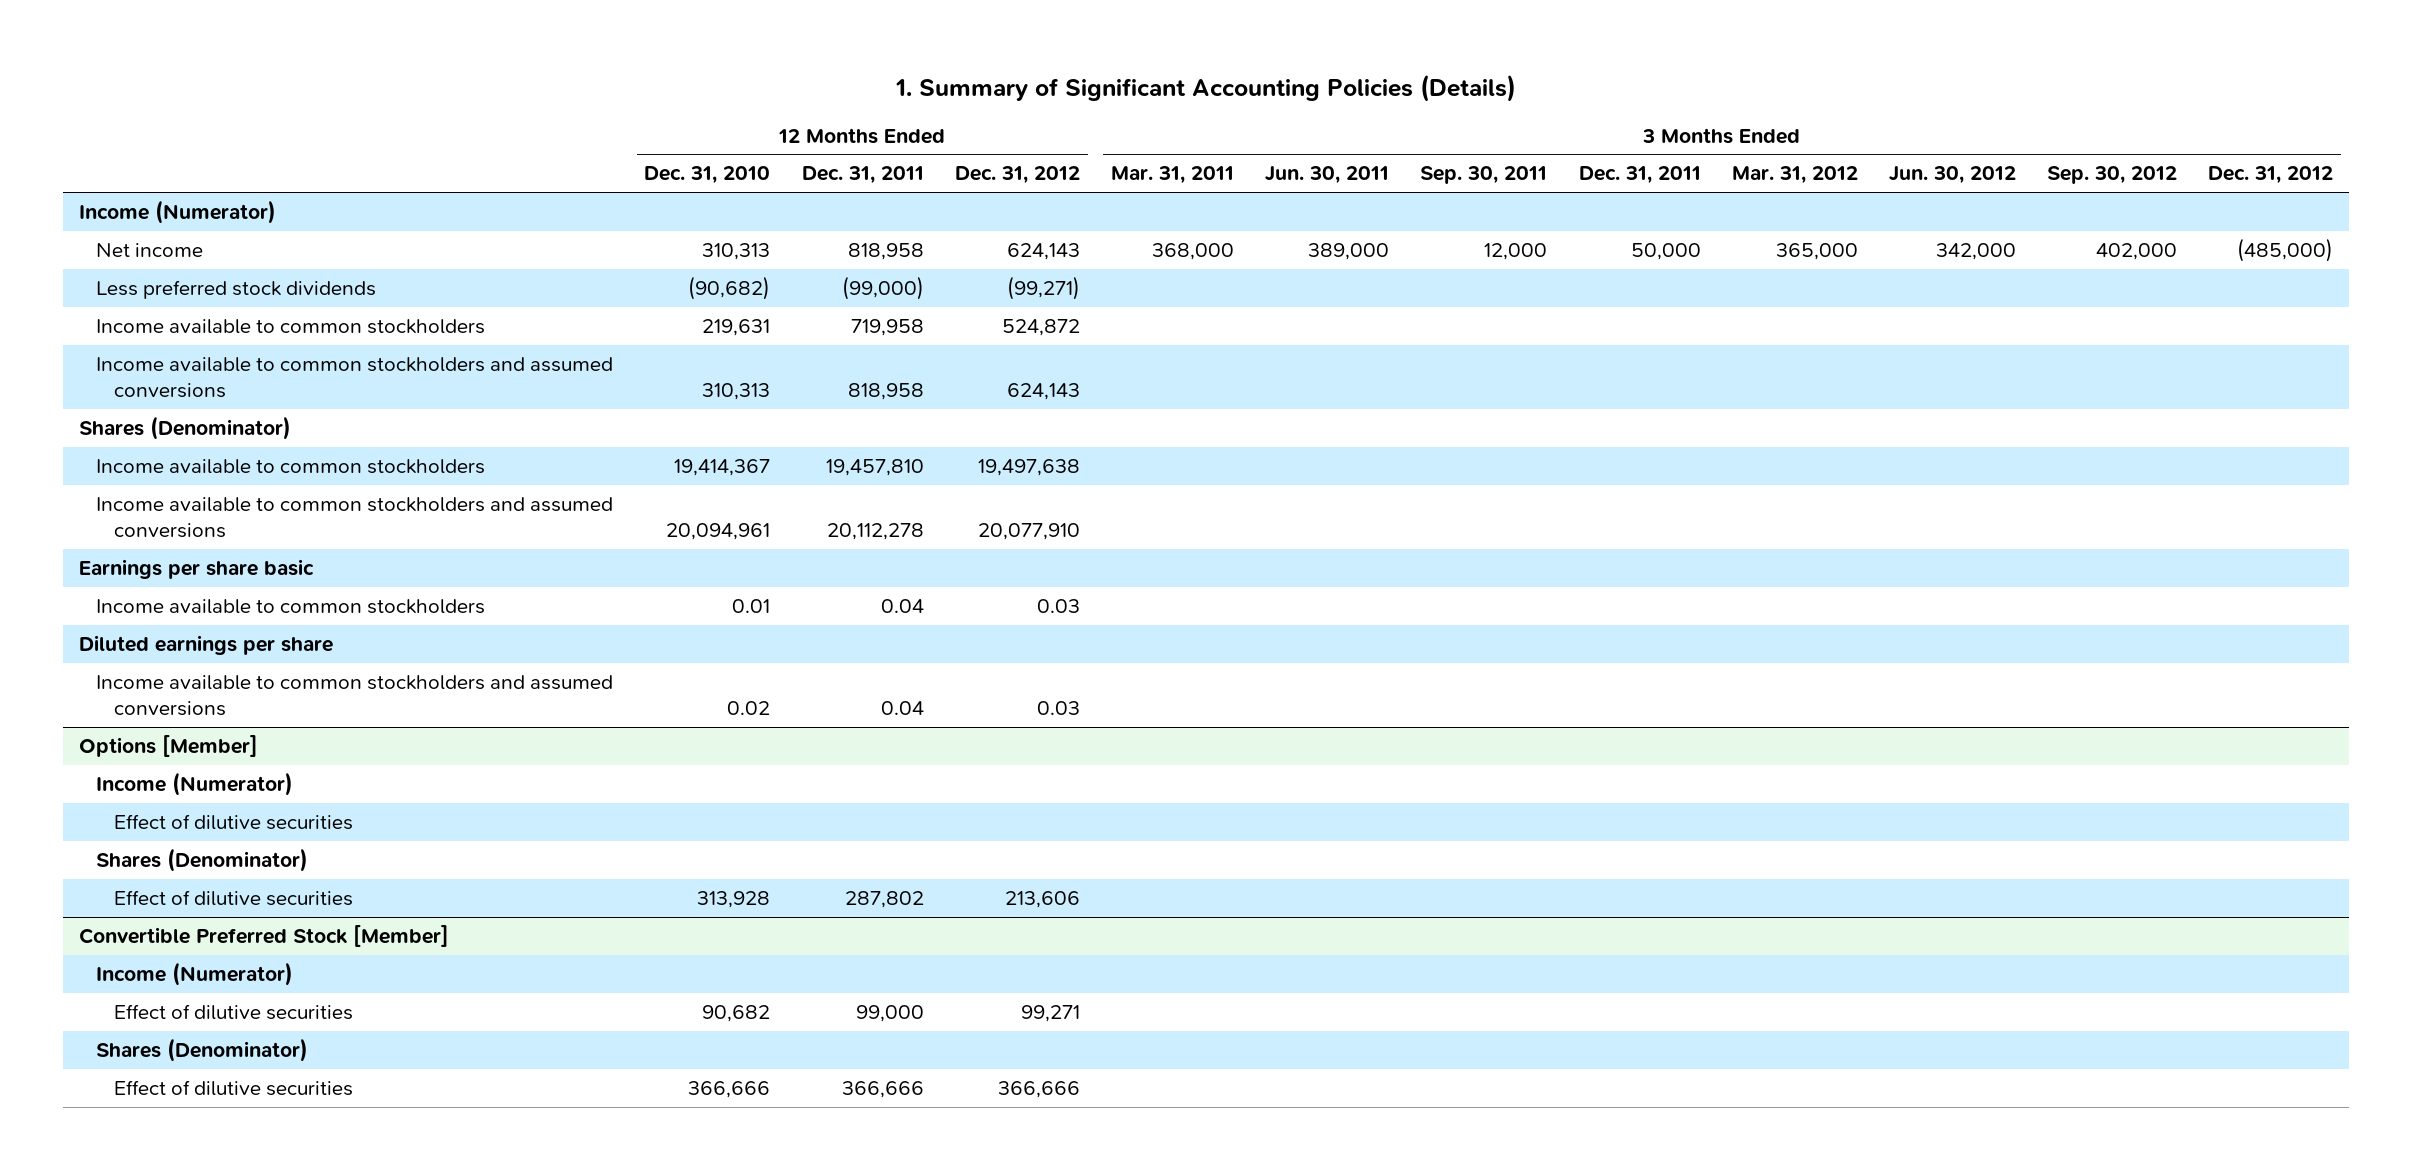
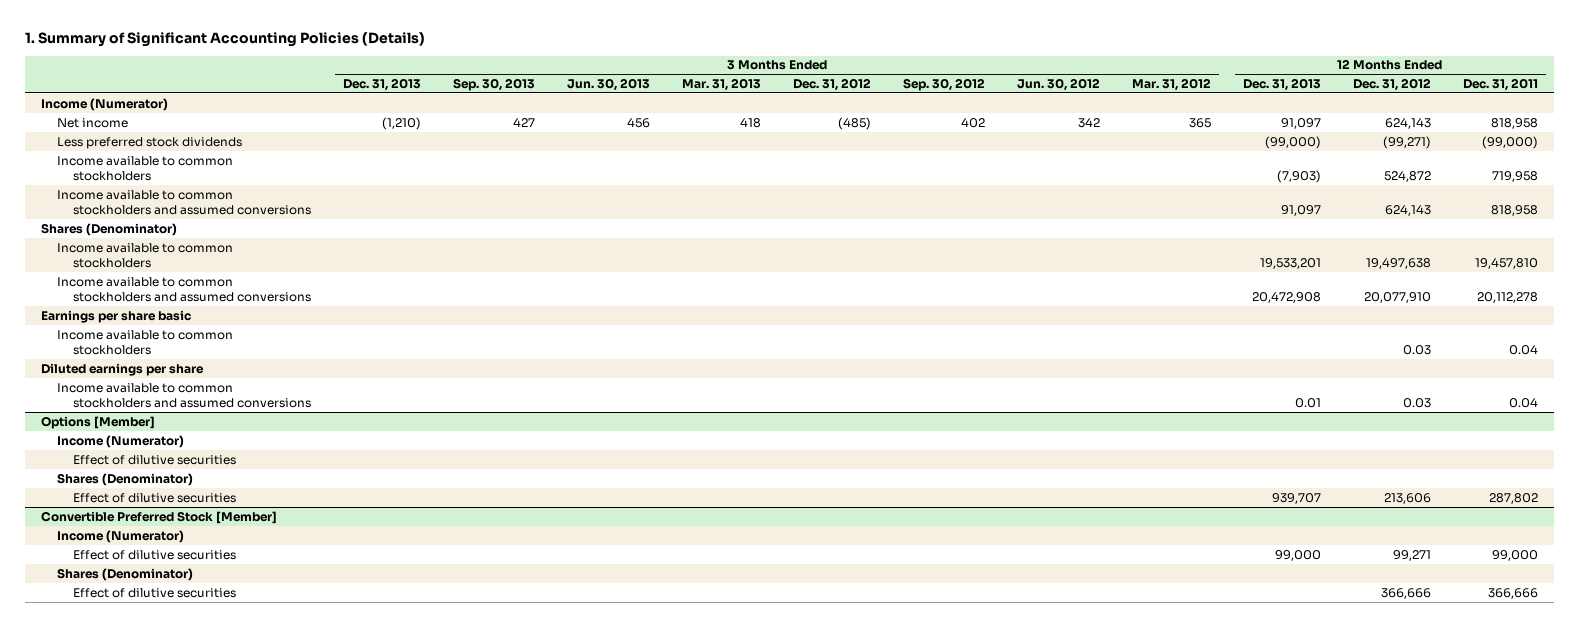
[644,166,771,185] Dec. 31, 2010 -> none
[1110,166,1234,185] Mar. 31, 2011 -> none
[1265,166,1390,185] Jun. 30, 2011 -> none
[1420,166,1548,185] Sep. 30, 2011 -> none
[1578,166,1701,185] Dec. 31, 2011 -> none
none -> [342,78,421,92] Dec. 31, 2013
none -> [452,78,535,92] Sep. 30, 2013
none -> [566,78,650,92] Jun. 30, 2013
none -> [681,78,761,92] Mar. 31, 2013
none -> [1242,78,1321,92] Dec. 31, 2013
[1775,242,1858,260] 365,000 -> [1188,117,1211,128] 365
[1935,242,2016,260] 342,000 -> [1077,117,1100,128] 342
[2096,242,2178,260] 402,000 -> [960,117,985,128] 402
[2237,237,2334,262] (485,000) -> [837,116,871,130] (485)

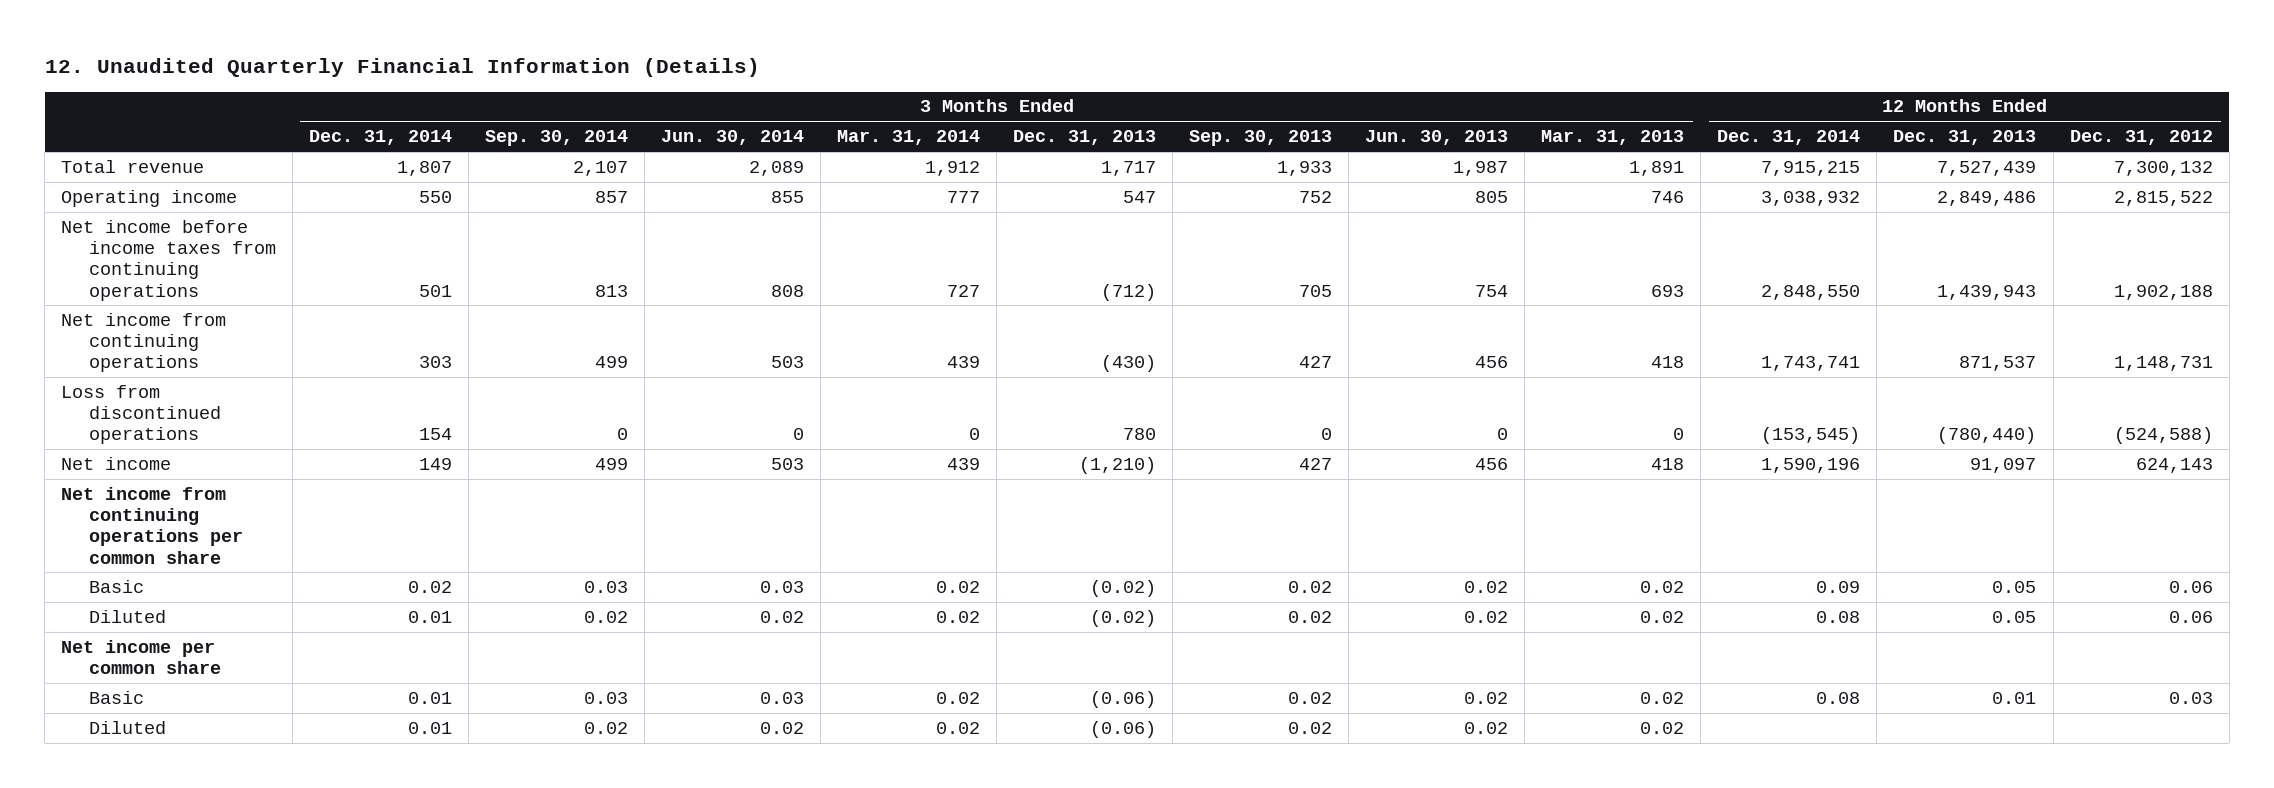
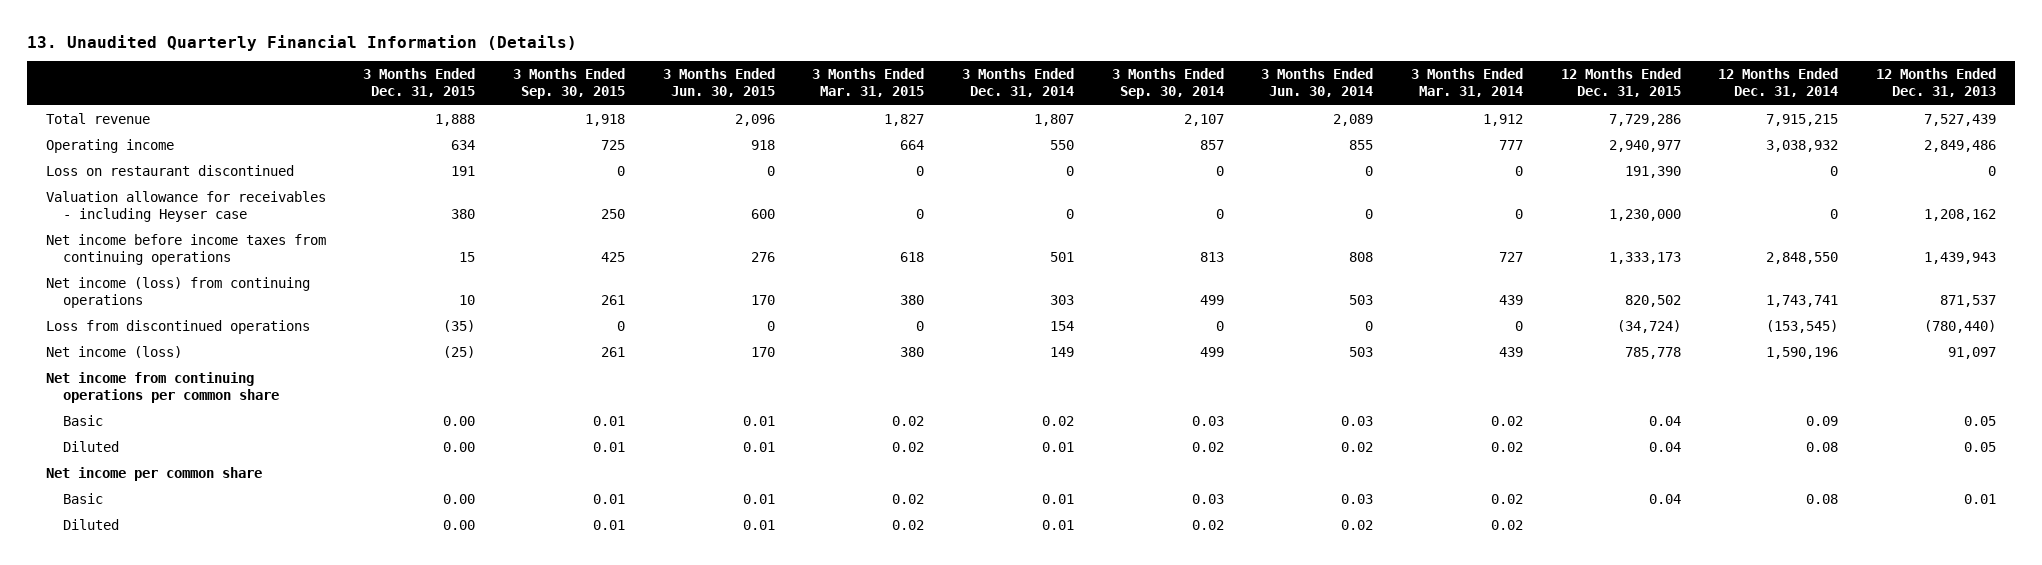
[44,58,760,78] 12. Unaudited Quarterly Financial Information (Details) -> [26,34,577,51] 13. Unaudited Quarterly Financial Information (Details)
[1013,130,1157,146] Dec. 31, 2013 -> none
[1189,130,1333,147] Sep. 30, 2013 -> none
[1365,130,1509,146] Jun. 30, 2013 -> none
[1541,130,1685,146] Mar. 31, 2013 -> none
[2069,130,2213,146] Dec. 31, 2012 -> none
none -> [363,68,476,98] 3 Months Ended Dec. 31, 2015
none -> [513,68,626,100] 3 Months Ended Sep. 30, 2015
none -> [662,68,775,98] 3 Months Ended Jun. 30, 2015
none -> [812,68,925,98] 3 Months Ended Mar. 31, 2015
none -> [1560,68,1681,98] 12 Months Ended Dec. 31, 2015
none -> [45,165,294,177] Loss on restaurant discontinued
none -> [45,191,326,222] Valuation allowance for receivables - including Heyser case
[61,312,227,373] Net income from continuing operations -> [45,277,310,308] Net income (loss) from continuing operations
[61,456,172,470] Net income -> [45,346,182,359] Net income (loss)

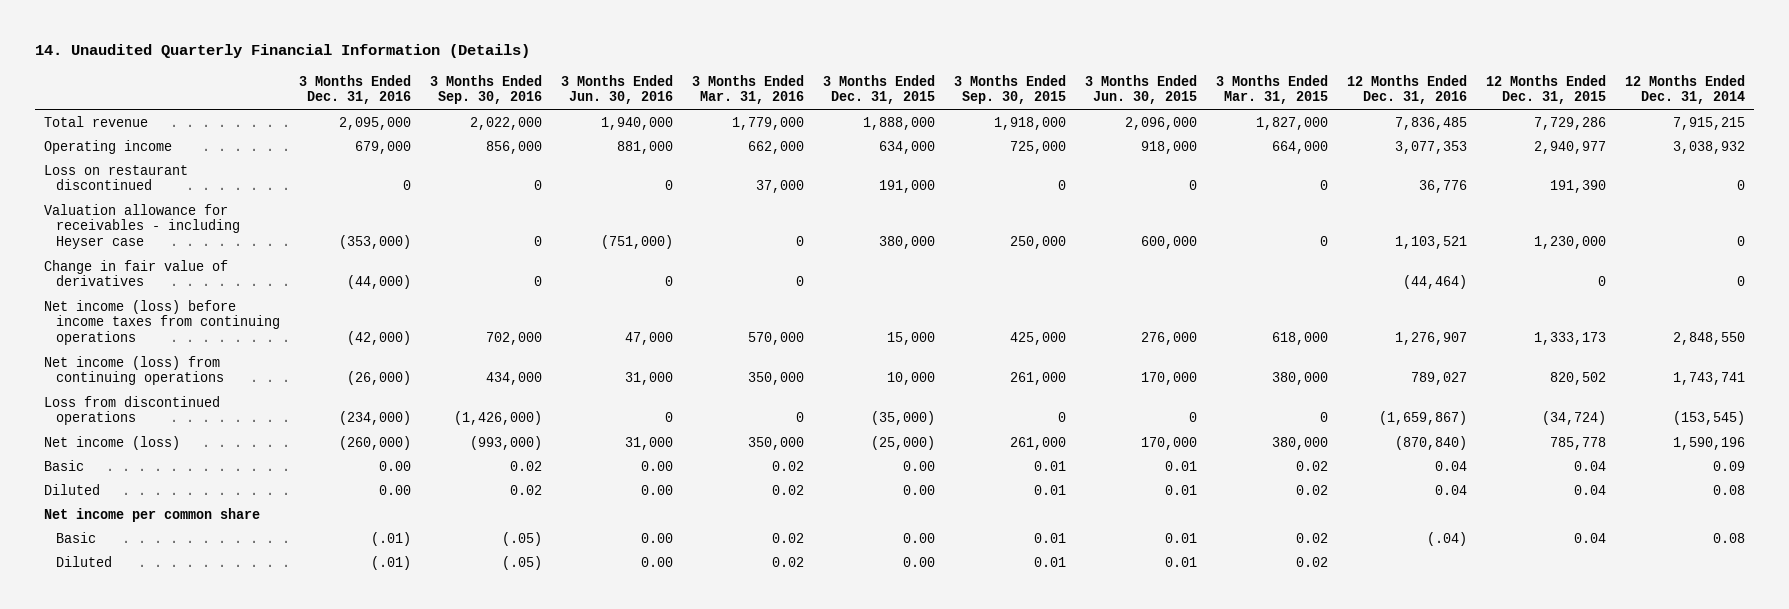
[26,34,577,51] 13. Unaudited Quarterly Financial Information (Details) -> [34,44,530,59] 14. Unaudited Quarterly Financial Information (Details)
[962,68,1075,98] 3 Months Ended Dec. 31, 2014 -> none
[1111,68,1224,100] 3 Months Ended Sep. 30, 2014 -> none
[1261,68,1374,98] 3 Months Ended Jun. 30, 2014 -> none
[1411,68,1524,98] 3 Months Ended Mar. 31, 2014 -> none
[1876,68,1997,98] 12 Months Ended Dec. 31, 2013 -> none
none -> [299,74,412,105] 3 Months Ended Dec. 31, 2016
none -> [430,74,543,105] 3 Months Ended Sep. 30, 2016
none -> [561,74,674,105] 3 Months Ended Jun. 30, 2016
none -> [692,74,805,105] 3 Months Ended Mar. 31, 2016
none -> [1346,74,1467,105] 12 Months Ended Dec. 31, 2016
[45,372,280,403] Net income from continuing operations per common share -> none
[435,114,476,127] 1,888 -> [863,116,936,130] 1,888,000
[585,114,626,127] 1,918 -> [994,116,1067,130] 1,918,000
[734,114,775,127] 2,096 -> [1125,116,1198,130] 2,096,000
[884,114,925,127] 1,827 -> [1255,116,1328,130] 1,827,000
[451,140,476,151] 634 -> [879,140,936,154] 634,000
[601,140,626,151] 725 -> [1010,140,1067,154] 725,000
[750,140,775,151] 918 -> [1141,140,1198,154] 918,000
[900,140,925,151] 664 -> [1271,140,1328,154] 664,000
[451,166,476,177] 191 -> [879,180,936,194] 191,000
[451,208,476,219] 380 -> [879,235,936,249] 380,000
[601,208,626,219] 250 -> [1010,235,1067,249] 250,000
[750,208,775,219] 600 -> [1141,235,1198,249] 600,000
none -> [44,259,229,287] Change in fair value of derivatives
[45,234,326,265] Net income before income taxes from continuing operations -> [44,299,281,345] Net income (loss) before income taxes from continuing operations
[459,251,476,262] 15 -> [887,331,936,345] 15,000
[601,251,626,262] 425 -> [1010,331,1067,345] 425,000
[750,251,775,262] 276 -> [1141,331,1198,345] 276,000
[900,251,925,262] 618 -> [1271,331,1328,345] 618,000
[459,294,476,305] 10 -> [887,372,936,386] 10,000
[601,294,626,305] 261 -> [1010,372,1067,386] 261,000
[750,294,775,305] 170 -> [1141,372,1198,386] 170,000
[900,294,925,305] 380 -> [1271,372,1328,386] 380,000
[443,320,476,333] (35) -> [871,411,936,426] (35,000)
[443,346,476,359] (25) -> [871,435,936,450] (25,000)
[601,347,626,358] 261 -> [1010,436,1067,450] 261,000
[750,347,775,358] 170 -> [1141,436,1198,450] 170,000
[900,347,925,358] 380 -> [1271,436,1328,450] 380,000

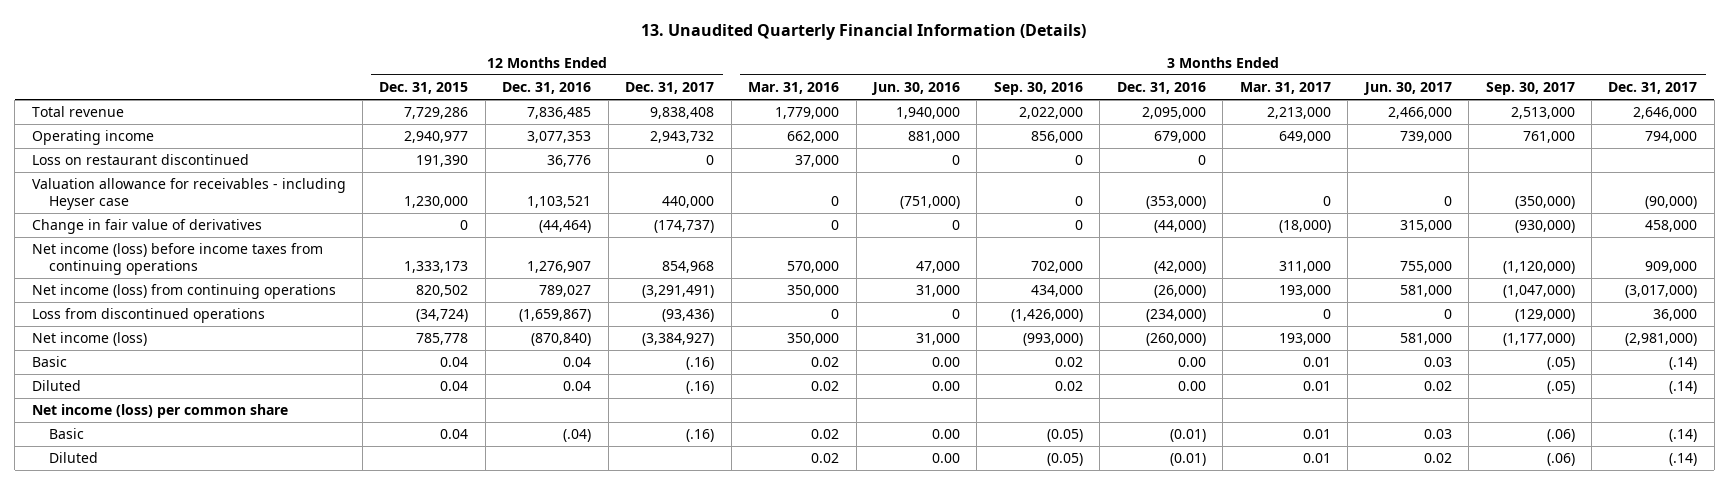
[34,44,530,59] 14. Unaudited Quarterly Financial Information (Details) -> [641,24,1087,41] 13. Unaudited Quarterly Financial Information (Details)
[823,74,936,105] 3 Months Ended Dec. 31, 2015 -> none
[954,74,1067,105] 3 Months Ended Sep. 30, 2015 -> none
[1085,74,1198,105] 3 Months Ended Jun. 30, 2015 -> none
[1215,74,1328,105] 3 Months Ended Mar. 31, 2015 -> none
[1624,74,1745,105] 12 Months Ended Dec. 31, 2014 -> none
none -> [625,82,715,95] Dec. 31, 2017
none -> [1239,82,1331,95] Mar. 31, 2017
none -> [1362,82,1452,96] Jun. 30, 2017
none -> [1485,82,1575,96] Sep. 30, 2017
none -> [1608,82,1698,95] Dec. 31, 2017
[44,507,261,522] Net income per common share -> [31,404,288,419] Net income (loss) per common share
[371,531,412,546] (.01) -> [1169,429,1206,443] (0.01)
[502,531,543,546] (.05) -> [1046,429,1083,443] (0.05)
[371,555,412,570] (.01) -> [1169,453,1206,467] (0.01)
[502,555,543,570] (.05) -> [1046,453,1083,467] (0.05)

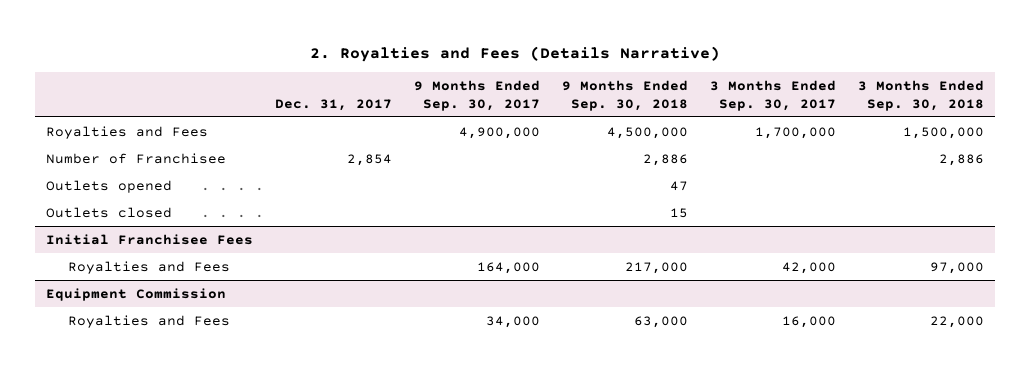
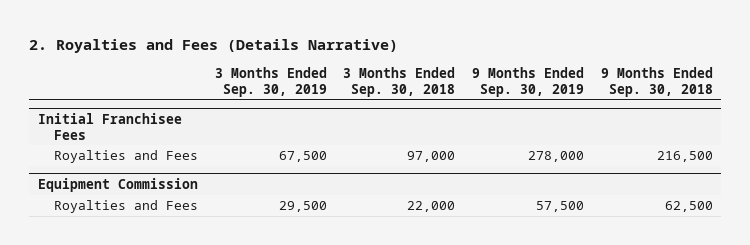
[274,98,392,111] Dec. 31, 2017 -> none
[413,80,540,111] 9 Months Ended Sep. 30, 2017 -> none
[709,80,836,111] 3 Months Ended Sep. 30, 2017 -> none
none -> [214,67,327,97] 3 Months Ended Sep. 30, 2019
none -> [471,67,584,97] 9 Months Ended Sep. 30, 2019
[45,125,208,139] Royalties and Fees -> none
[45,152,226,164] Number of Franchisee -> none
[45,179,172,193] Outlets opened -> none
[45,206,172,218] Outlets closed -> none
[624,261,688,274] 217,000 -> [656,151,713,163] 216,500
[633,315,688,328] 63,000 -> [664,201,713,213] 62,500

